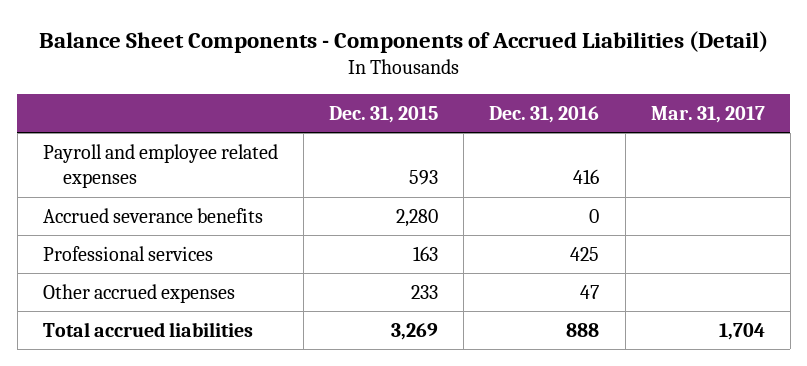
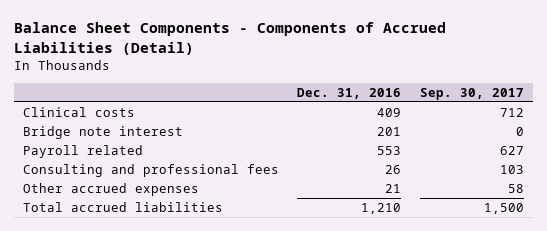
[329,105,439,123] Dec. 31, 2015 -> none
[650,105,765,123] Mar. 31, 2017 -> none
none -> [420,87,525,100] Sep. 30, 2017
[42,207,263,223] Accrued severance benefits -> none
none -> [22,106,135,117] Clinical costs
none -> [22,125,183,139] Bridge note interest
[42,143,278,189] Payroll and employee related expenses -> [22,144,143,158] Payroll related
[573,169,600,185] 416 -> [377,145,402,155] 553
[42,245,213,261] Professional services -> [22,163,279,177] Consulting and professional fees
[570,246,600,261] 425 -> [385,164,402,174] 26
[580,284,600,299] 47 -> [385,183,402,193] 21
[566,322,600,337] 888 -> [361,202,402,214] 1,210

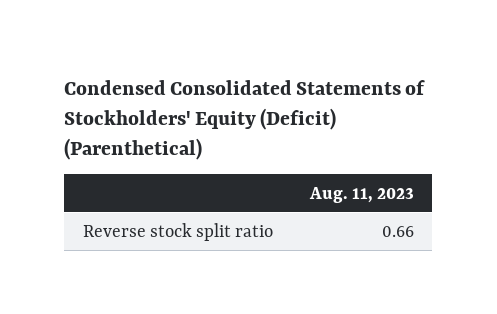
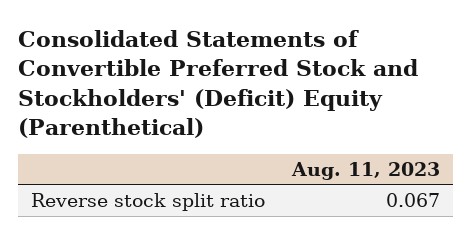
[64,79,426,160] Condensed Consolidated Statements of Stockholders' Equity (Deficit) (Parenthetical) -> [18,30,419,138] Consolidated Statements of Convertible Preferred Stock and Stockholders' (Deficit) Equity (Parenthetical)
[381,226,414,238] 0.66 -> [385,193,440,208] 0.067

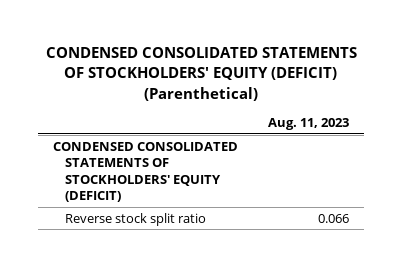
[18,30,419,138] Consolidated Statements of Convertible Preferred Stock and Stockholders' (Deficit) Equity (Parenthetical) -> [45,47,357,101] CONDENSED CONSOLIDATED STATEMENTS OF STOCKHOLDERS' EQUITY (DEFICIT) (Parenthetical)
none -> [52,141,238,203] CONDENSED CONSOLIDATED STATEMENTS OF STOCKHOLDERS' EQUITY (DEFICIT)
[385,193,440,208] 0.067 -> [317,213,349,223] 0.066

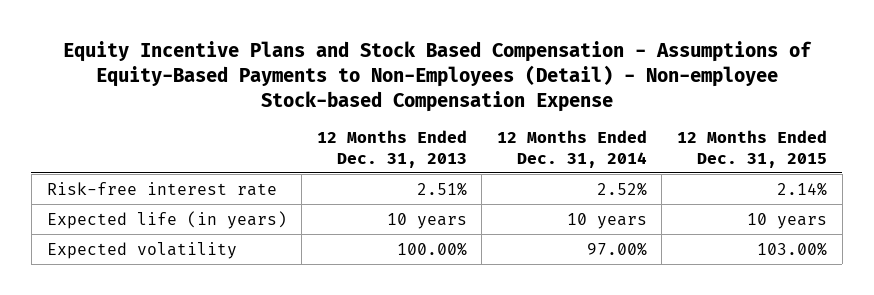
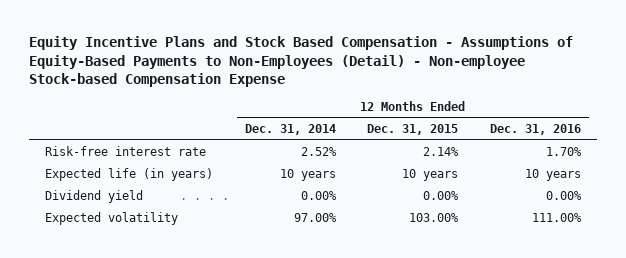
[316,130,467,168] 12 Months Ended Dec. 31, 2013 -> none
none -> [489,124,581,136] Dec. 31, 2016
none -> [44,190,143,204] Dividend yield

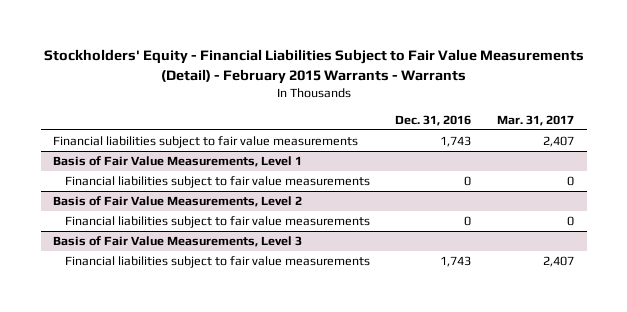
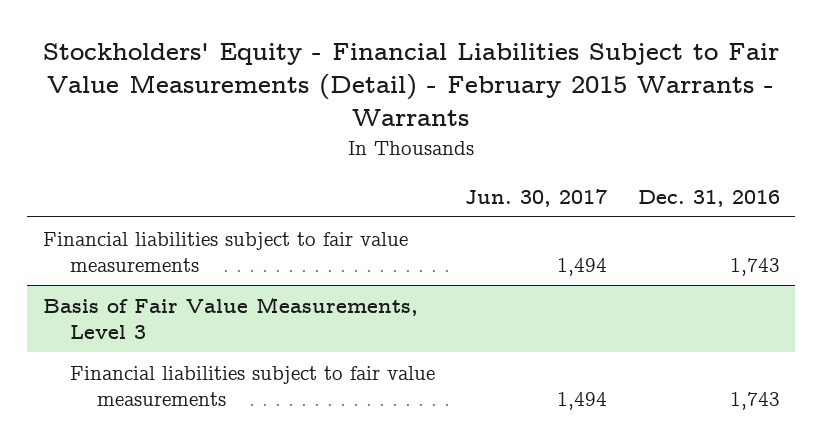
[497,114,575,126] Mar. 31, 2017 -> none
none -> [465,188,608,207] Jun. 30, 2017
[53,156,303,168] Basis of Fair Value Measurements, Level 1 -> none
[64,176,370,189] Financial liabilities subject to fair value measurements -> none
[53,196,303,208] Basis of Fair Value Measurements, Level 2 -> none
[64,216,370,229] Financial liabilities subject to fair value measurements -> none

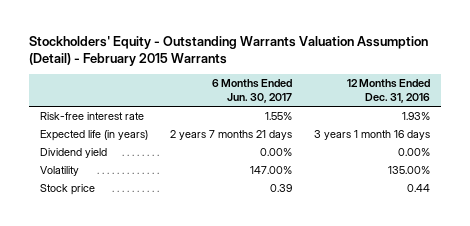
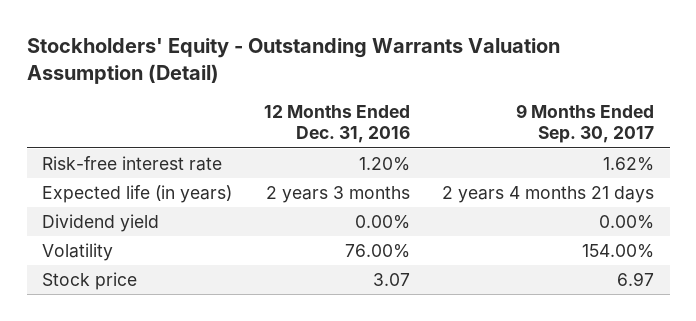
[28,35,428,67] Stockholders' Equity - Outstanding Warrants Valuation Assumption (Detail) - February 2015 Warrants -> [26,38,560,85] Stockholders' Equity - Outstanding Warrants Valuation Assumption (Detail)
[211,79,292,104] 6 Months Ended Jun. 30, 2017 -> none
none -> [515,104,654,144] 9 Months Ended Sep. 30, 2017
[401,112,430,121] 1.93% -> [359,156,411,171] 1.20%
[313,130,430,141] 3 years 1 month 16 days -> [266,185,411,203] 2 years 3 months
[387,166,430,175] 135.00% -> [345,243,411,258] 76.00%
[406,184,430,193] 0.44 -> [373,272,411,286] 3.07

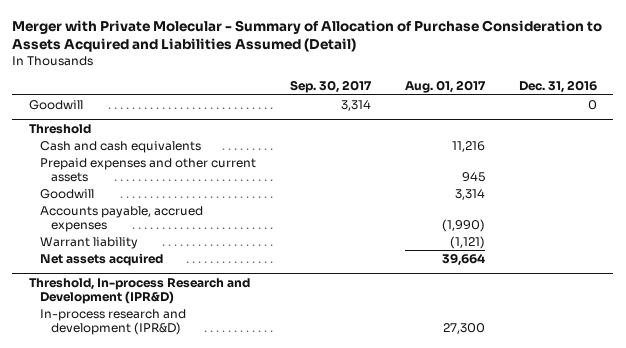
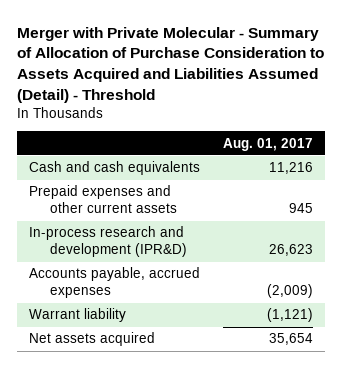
[12,19,603,53] Merger with Private Molecular - Summary of Allocation of Purchase Consideration to Assets Acquired and Liabilities Assumed (Detail) -> [16,26,324,103] Merger with Private Molecular - Summary of Allocation of Purchase Consideration to Assets Acquired and Liabilities Assumed (Detail) - Threshold
[290,80,373,94] Sep. 30, 2017 -> none
[518,80,597,94] Dec. 31, 2016 -> none
[29,99,84,110] Goodwill -> none
[29,123,92,134] Threshold -> none
[40,188,95,199] Goodwill -> none
none -> [28,226,187,258] In-process research and development (IPR&D)
[441,218,485,232] (1,990) -> [267,284,314,299] (2,009)
[29,277,251,304] Threshold, In-process Research and Development (IPR&D) -> none
[40,308,187,335] In-process research and development (IPR&D) -> none
[441,252,485,266] 39,664 -> [269,333,314,346] 35,654

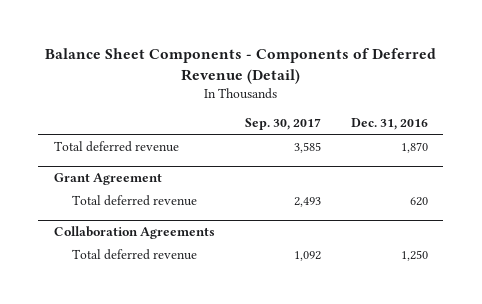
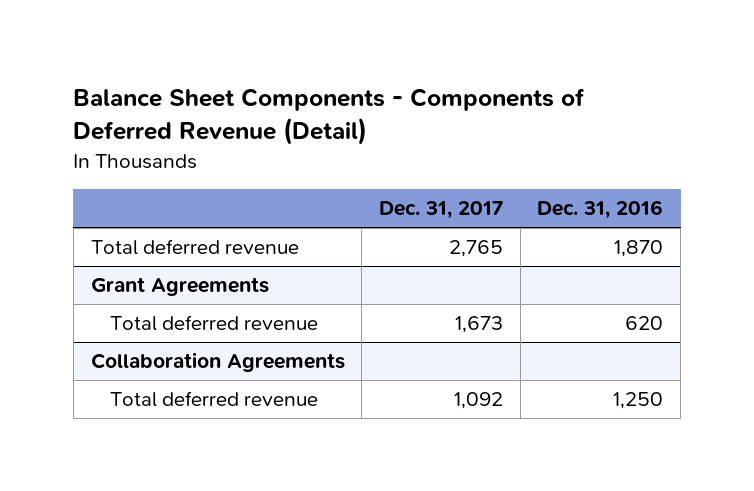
[244,118,321,131] Sep. 30, 2017 -> none
none -> [378,201,503,220] Dec. 31, 2017
[53,173,162,186] Grant Agreement -> [90,277,269,297] Grant Agreements

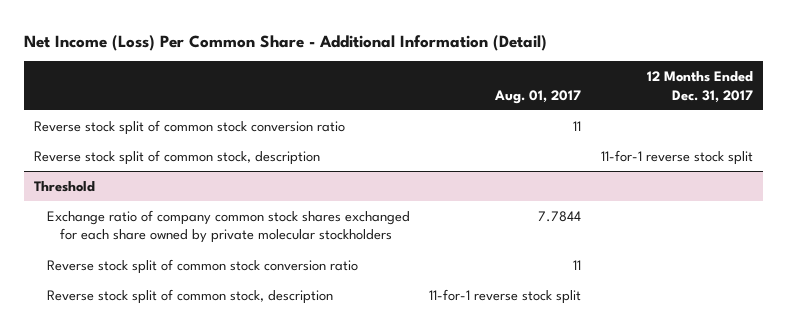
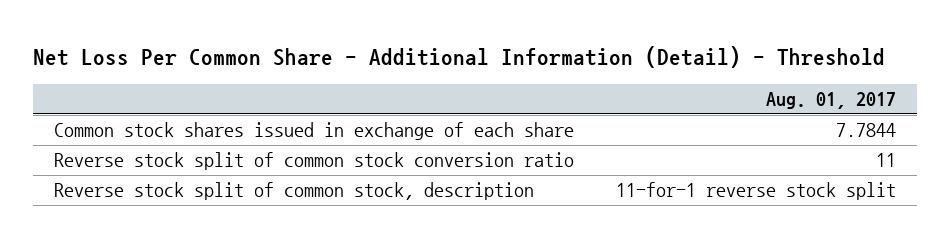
[23,34,547,51] Net Income (Loss) Per Common Share - Additional Information (Detail) -> [33,45,886,68] Net Loss Per Common Share - Additional Information (Detail) - Threshold
[646,71,753,103] 12 Months Ended Dec. 31, 2017 -> none
[33,119,345,135] Reverse stock split of common stock conversion ratio -> none
[33,149,320,165] Reverse stock split of common stock, description -> none
[33,180,95,192] Threshold -> none
[46,209,410,244] Exchange ratio of company common stock shares exchanged for each share owned by private molecular stockholders -> [54,122,575,141] Common stock shares issued in exchange of each share

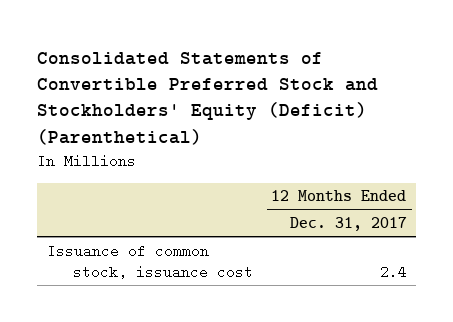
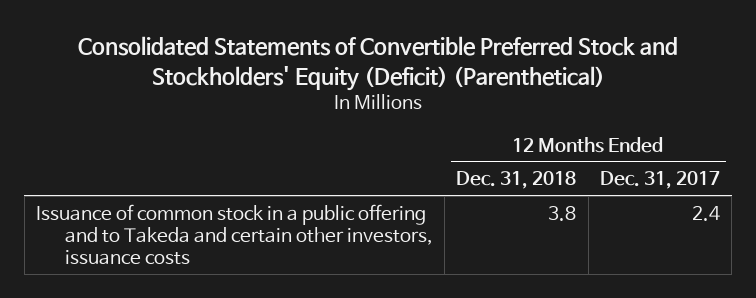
none -> [456,171,577,190] Dec. 31, 2018
[46,243,254,279] Issuance of common stock, issuance cost -> [36,203,433,265] Issuance of common stock in a public offering and to Takeda and certain other investors, issuance costs

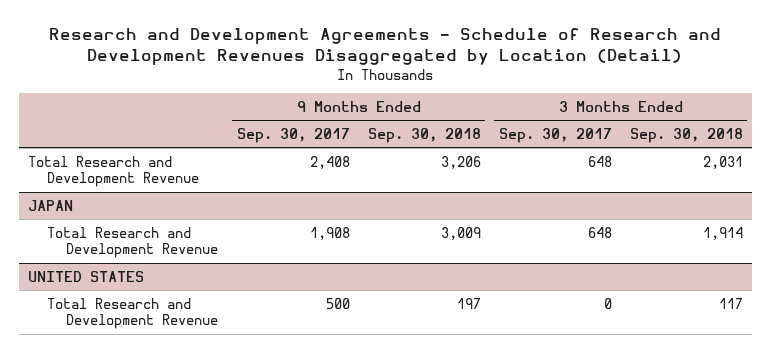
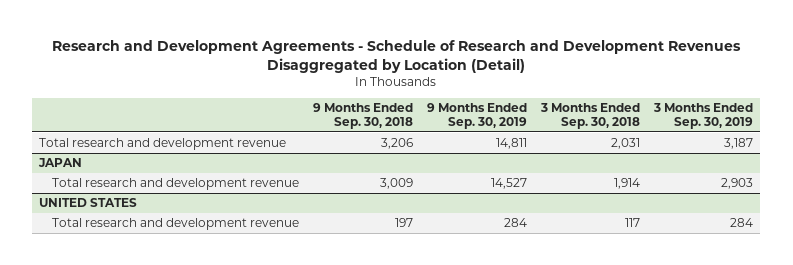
[236,128,350,144] Sep. 30, 2017 -> none
[498,128,612,144] Sep. 30, 2017 -> none
none -> [427,102,528,130] 9 Months Ended Sep. 30, 2019
none -> [653,102,754,130] 3 Months Ended Sep. 30, 2019
[27,155,200,188] Total Research and Development Revenue -> [39,138,287,151] Total research and development revenue
[47,226,219,259] Total Research and Development Revenue -> [52,178,300,191] Total research and development revenue
[47,297,219,330] Total Research and Development Revenue -> [52,218,300,231] Total research and development revenue

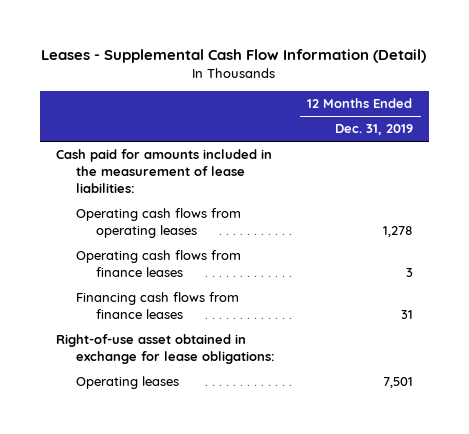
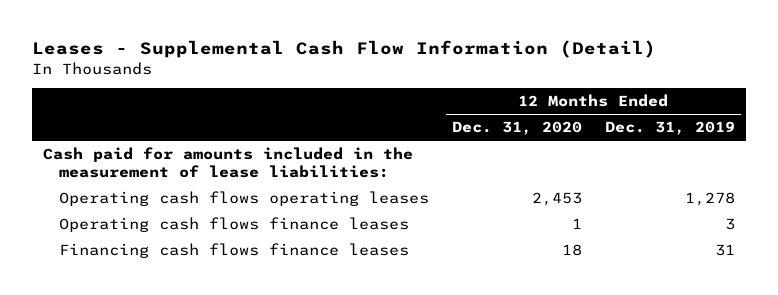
none -> [451,121,582,136] Dec. 31, 2020
[55,334,276,365] Right-of-use asset obtained in exchange for lease obligations: -> none
[76,376,180,390] Operating leases -> none
[76,208,242,239] Operating cash flows from operating leases -> [58,191,429,207] Operating cash flows operating leases
[76,250,242,278] Operating cash flows from finance leases -> [58,217,409,233] Operating cash flows finance leases
[76,292,240,320] Financing cash flows from finance leases -> [58,243,409,259] Financing cash flows finance leases

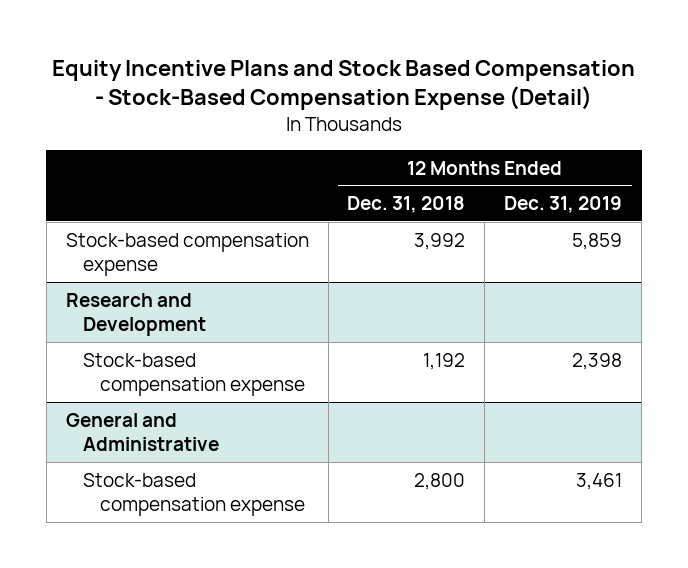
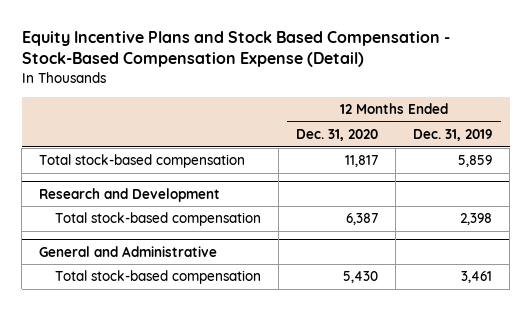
[347,195,466,213] Dec. 31, 2018 -> none
none -> [296,128,379,141] Dec. 31, 2020
[65,232,309,276] Stock-based compensation expense -> [38,154,245,169] Total stock-based compensation
[82,352,305,396] Stock-based compensation expense -> [55,212,262,227] Total stock-based compensation
[82,472,305,516] Stock-based compensation expense -> [55,270,262,285] Total stock-based compensation

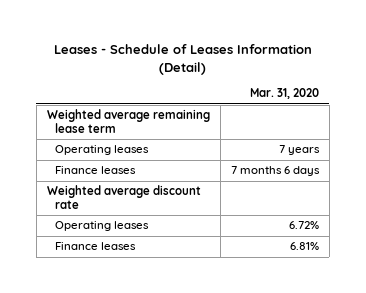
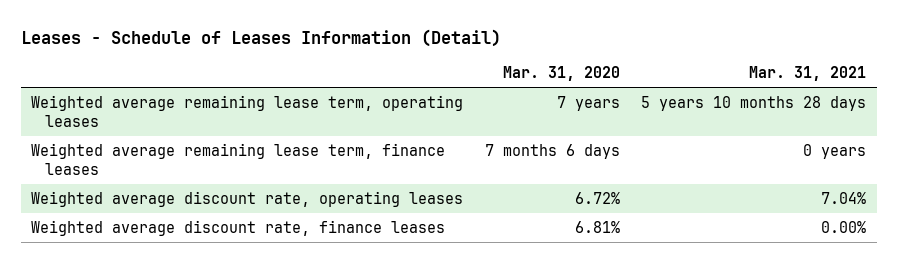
none -> [749,66,867,82] Mar. 31, 2021
[46,109,210,134] Weighted average remaining lease term -> none
[46,185,201,210] Weighted average discount rate -> none
[55,145,150,156] Operating leases -> [31,94,464,127] Weighted average remaining lease term, operating leases
[55,166,137,175] Finance leases -> [31,142,446,175] Weighted average remaining lease term, finance leases
[55,221,150,232] Operating leases -> [31,190,464,207] Weighted average discount rate, operating leases
[55,242,137,251] Finance leases -> [31,219,446,236] Weighted average discount rate, finance leases

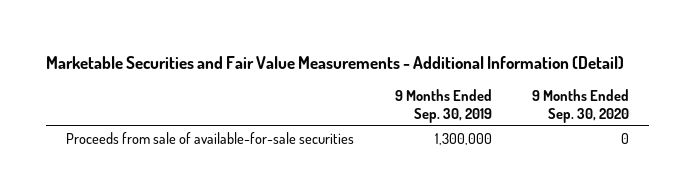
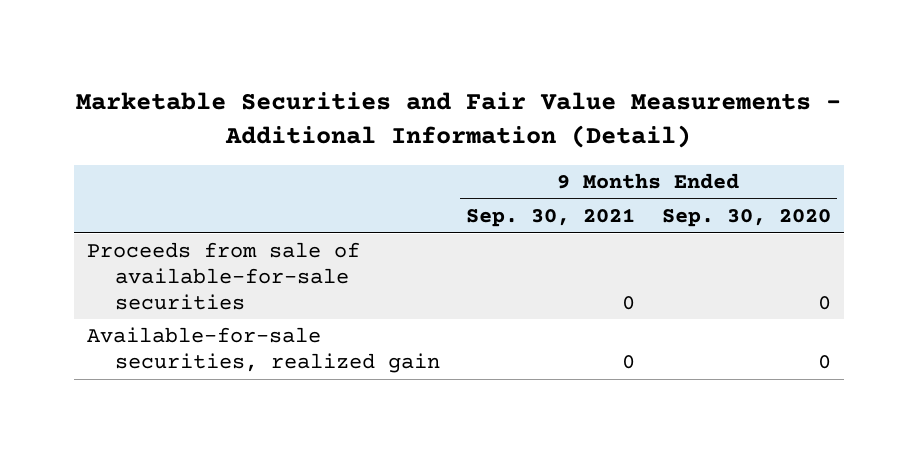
[394,88,492,124] 9 Months Ended Sep. 30, 2019 -> none
none -> [466,208,636,228] Sep. 30, 2021
none -> [87,327,440,374] Available-for-sale securities, realized gain

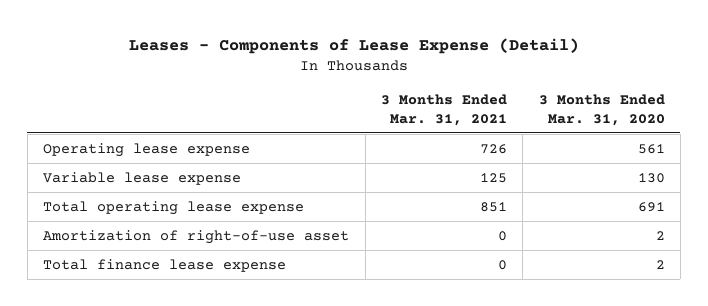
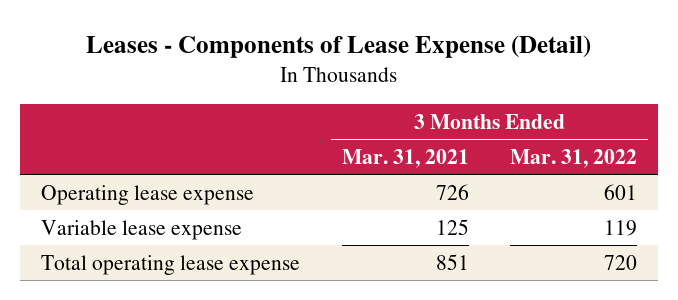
[538,93,665,126] 3 Months Ended Mar. 31, 2020 -> none
none -> [510,148,638,168] Mar. 31, 2022
[43,229,350,244] Amortization of right-of-use asset -> none
[43,258,287,272] Total finance lease expense -> none

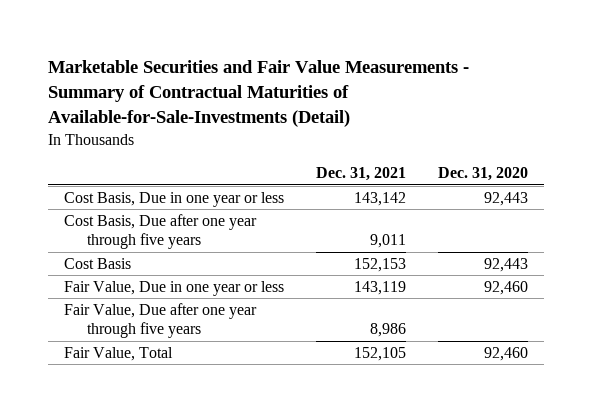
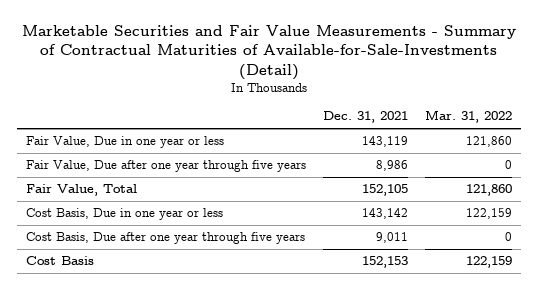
[438,167,529,182] Dec. 31, 2020 -> none
none -> [425,110,513,124] Mar. 31, 2022
[64,192,285,208] Cost Basis, Due in one year or less -> [25,208,223,221] Cost Basis, Due in one year or less
[64,214,258,250] Cost Basis, Due after one year through five years -> [25,232,305,245] Cost Basis, Due after one year through five years
[64,258,132,270] Cost Basis -> [25,256,94,266] Cost Basis

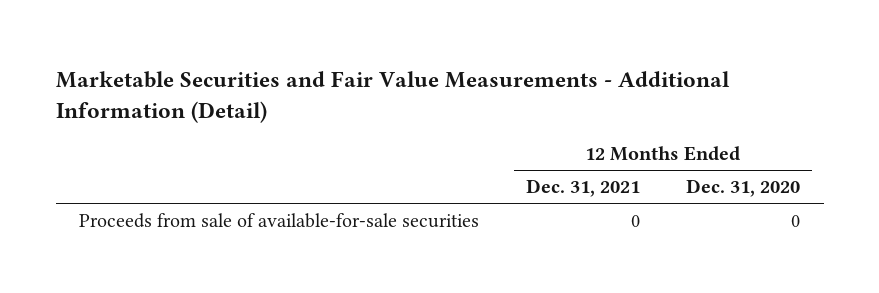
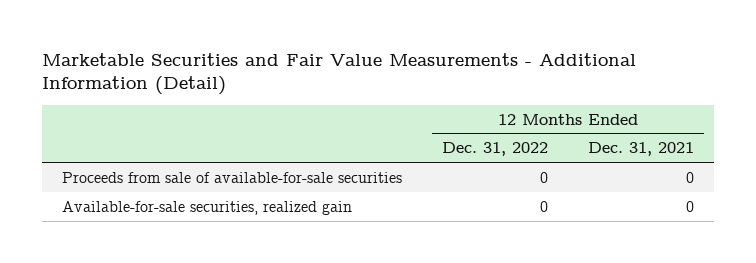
[686,179,801,198] Dec. 31, 2020 -> none
none -> [442,142,549,157] Dec. 31, 2022
none -> [61,200,352,215] Available-for-sale securities, realized gain

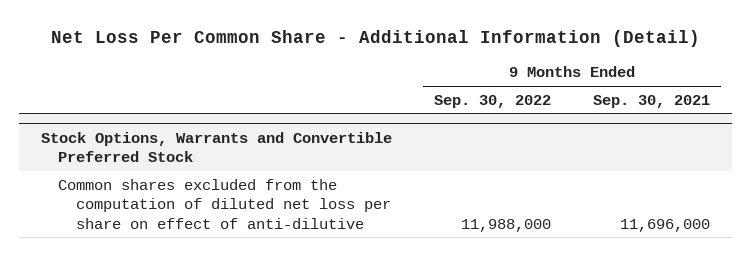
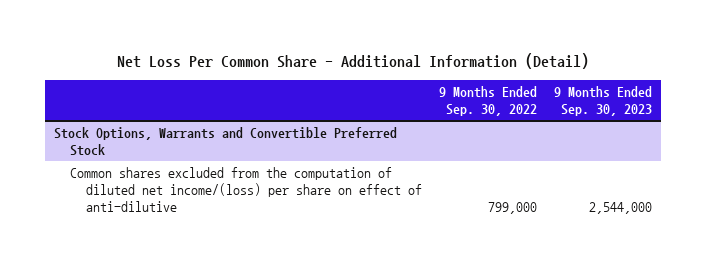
[593,94,711,108] Sep. 30, 2021 -> none
none -> [554,85,653,117] 9 Months Ended Sep. 30, 2023
[58,178,391,229] Common shares excluded from the computation of diluted net loss per share on effect of anti-dilutive -> [69,166,422,213] Common shares excluded from the computation of diluted net income/(loss) per share on effect of anti-dilutive
[461,218,552,232] 11,988,000 -> [487,202,537,215] 799,000

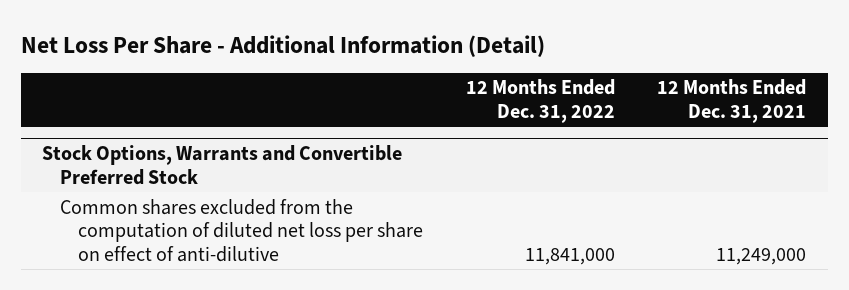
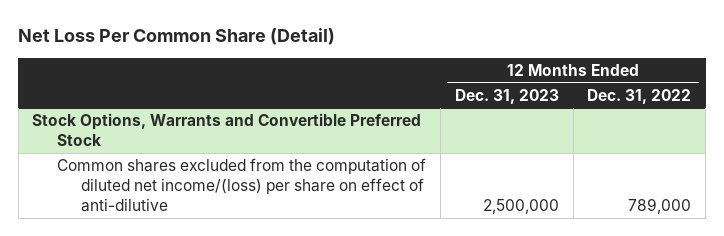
[21,34,546,57] Net Loss Per Share - Additional Information (Detail) -> [18,28,336,46] Net Loss Per Common Share (Detail)
[657,79,807,123] 12 Months Ended Dec. 31, 2021 -> none
none -> [454,88,559,104] Dec. 31, 2023
[60,198,424,262] Common shares excluded from the computation of diluted net loss per share on effect of anti-dilutive -> [56,157,426,213] Common shares excluded from the computation of diluted net income/(loss) per share on effect of anti-dilutive
[524,247,615,265] 11,841,000 -> [628,198,692,215] 789,000

